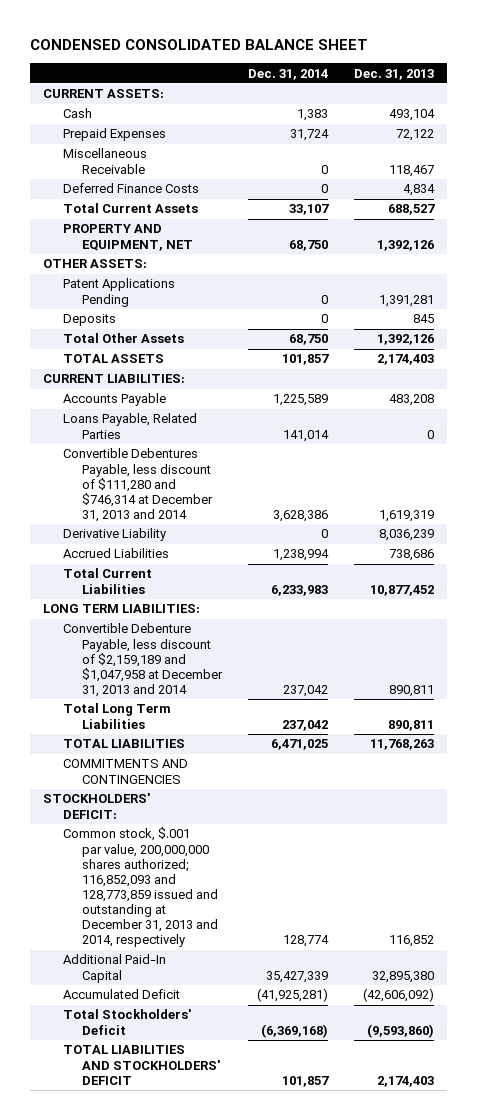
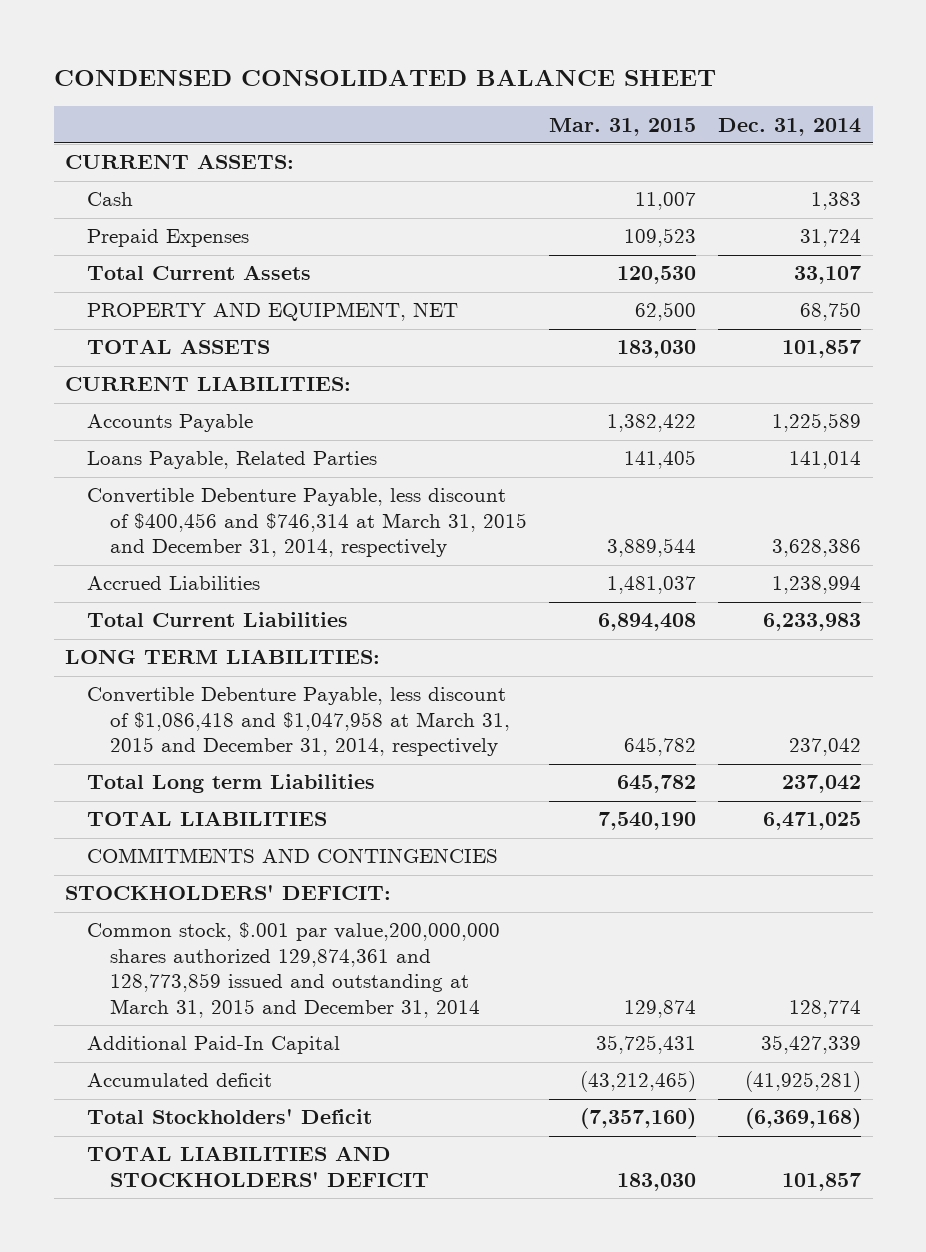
[354,68,435,80] Dec. 31, 2013 -> none
none -> [548,117,696,136] Mar. 31, 2015
[62,148,147,174] Miscellaneous Receivable -> none
[62,183,199,194] Deferred Finance Costs -> none
[43,259,148,269] OTHER ASSETS: -> none
[62,278,175,307] Patent Applications Pending -> none
[62,314,116,327] Deposits -> none
[62,333,184,344] Total Other Assets -> none
[62,528,166,542] Derivative Liability -> none
[62,448,214,523] Convertible Debentures Payable, less discount of $111,280 and $746,314 at December 31, 2013 and 2014 -> [87,488,527,558] Convertible Debenture Payable, less discount of $400,456 and $746,314 at March 31, 2015 and December 31, 2014, respectively
[62,623,224,698] Convertible Debenture Payable, less discount of $2,159,189 and $1,047,958 at December 31, 2013 and 2014 -> [87,687,510,757] Convertible Debenture Payable, less discount of $1,086,418 and $1,047,958 at March 31, 2015 and December 31, 2014, respectively
[62,703,171,729] Total Long Term Liabilities -> [87,774,376,794] Total Long term Liabilities
[62,827,219,948] Common stock, $.001 par value, 200,000,000 shares authorized; 116,852,093 and 128,773,859 issued and outstanding at December 31, 2013 and 2014, respectively -> [87,922,501,1018] Common stock, $.001 par value,200,000,000 shares authorized 129,874,361 and 128,773,859 issued and outstanding at March 31, 2015 and December 31, 2014
[62,989,180,1000] Accumulated Deficit -> [87,1073,273,1088] Accumulated deficit

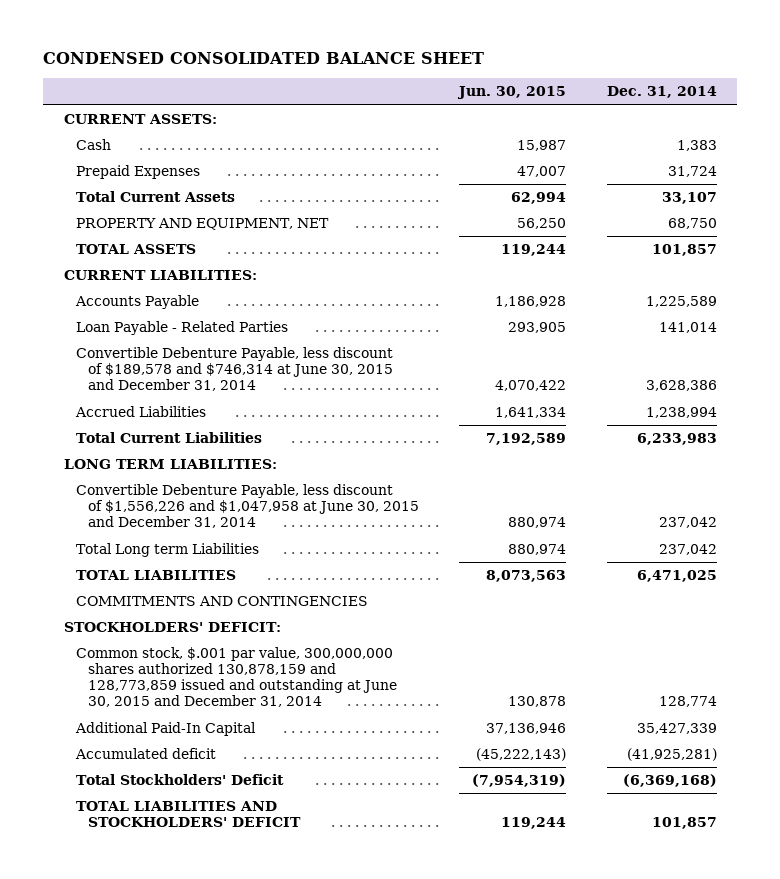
[548,117,696,136] Mar. 31, 2015 -> none
none -> [457,86,567,100] Jun. 30, 2015
[87,451,378,470] Loans Payable, Related Parties -> [75,321,288,336] Loan Payable - Related Parties
[87,488,527,558] Convertible Debenture Payable, less discount of $400,456 and $746,314 at March 31, 2015 and December 31, 2014, respectively -> [75,347,393,392] Convertible Debenture Payable, less discount of $189,578 and $746,314 at June 30, 2015 and December 31, 2014
[87,687,510,757] Convertible Debenture Payable, less discount of $1,086,418 and $1,047,958 at March 31, 2015 and December 31, 2014, respectively -> [75,484,419,529] Convertible Debenture Payable, less discount of $1,556,226 and $1,047,958 at June 30, 2015 and December 31, 2014
[87,922,501,1018] Common stock, $.001 par value,200,000,000 shares authorized 129,874,361 and 128,773,859 issued and outstanding at March 31, 2015 and December 31, 2014 -> [75,647,397,708] Common stock, $.001 par value, 300,000,000 shares authorized 130,878,159 and 128,773,859 issued and outstanding at June 30, 2015 and December 31, 2014

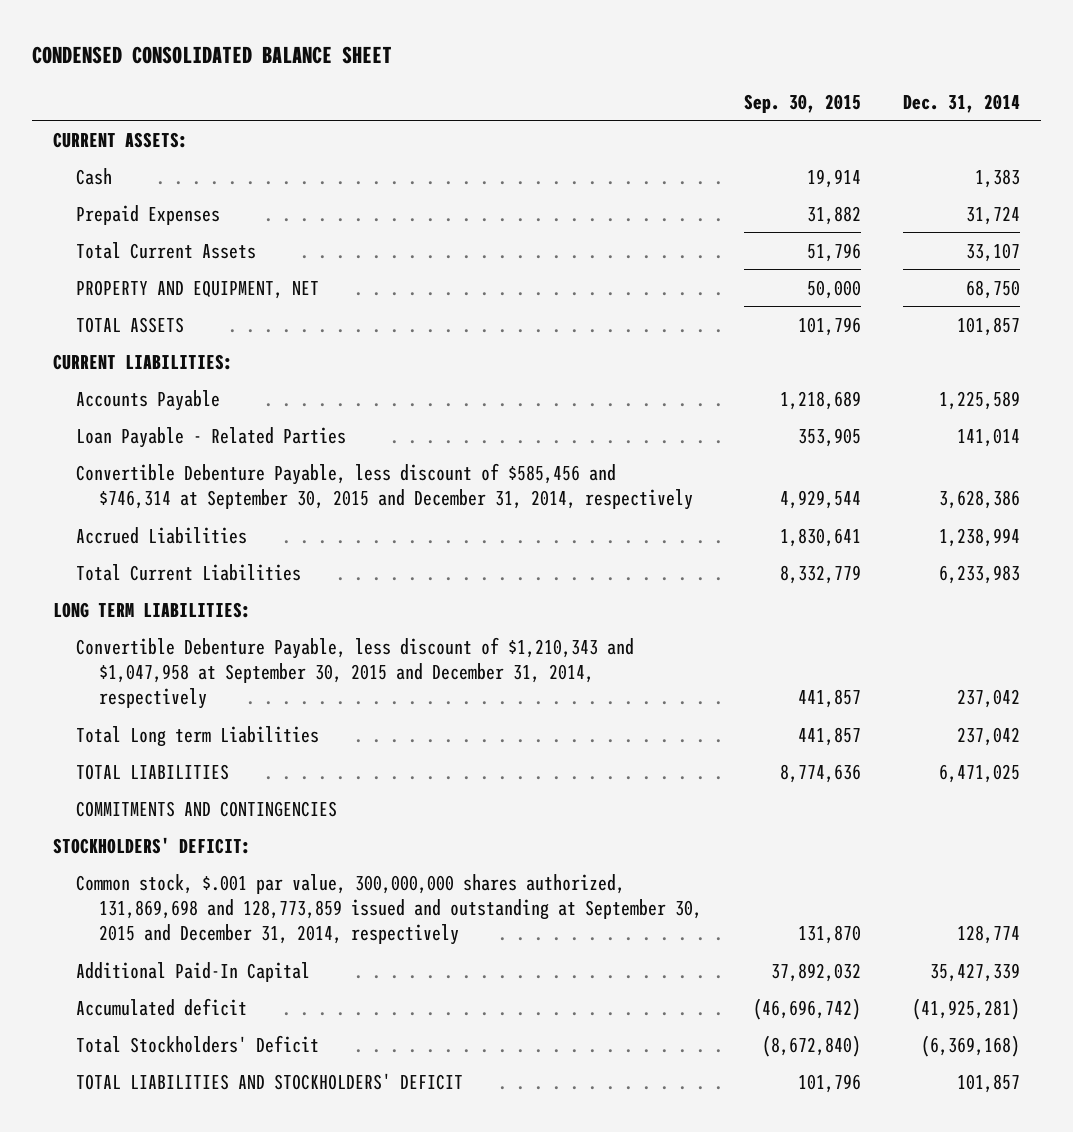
[457,86,567,100] Jun. 30, 2015 -> none
none -> [743,93,861,113] Sep. 30, 2015
[75,347,393,392] Convertible Debenture Payable, less discount of $189,578 and $746,314 at June 30, 2015 and December 31, 2014 -> [76,462,693,511] Convertible Debenture Payable, less discount of $585,456 and $746,314 at September 30, 2015 and December 31, 2014, respectively
[75,484,419,529] Convertible Debenture Payable, less discount of $1,556,226 and $1,047,958 at June 30, 2015 and December 31, 2014 -> [76,636,635,710] Convertible Debenture Payable, less discount of $1,210,343 and $1,047,958 at September 30, 2015 and December 31, 2014, respectively
[75,647,397,708] Common stock, $.001 par value, 300,000,000 shares authorized 130,878,159 and 128,773,859 issued and outstanding at June 30, 2015 and December 31, 2014 -> [76,873,702,946] Common stock, $.001 par value, 300,000,000 shares authorized, 131,869,698 and 128,773,859 issued and outstanding at September 30, 2015 and December 31, 2014, respectively

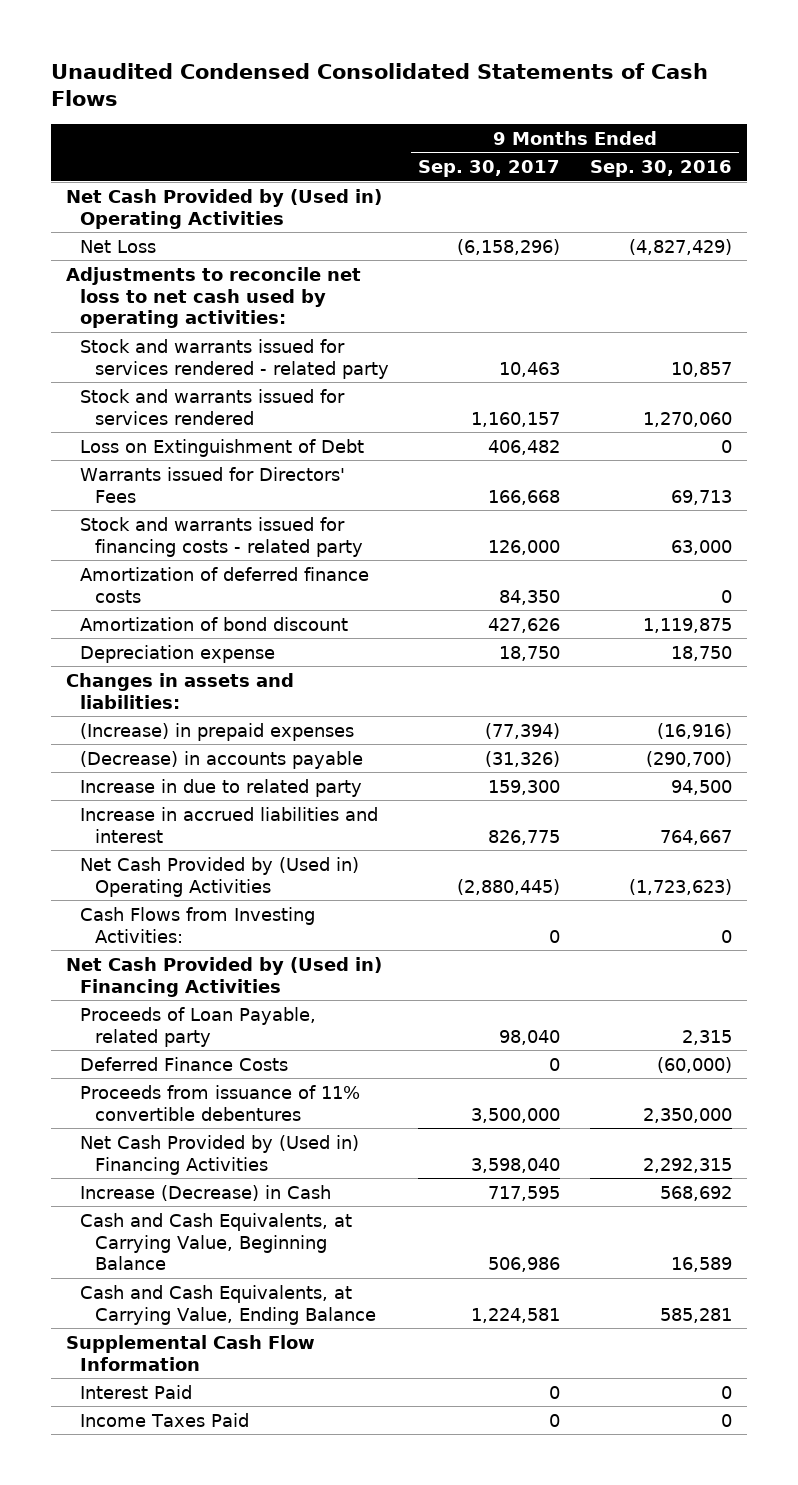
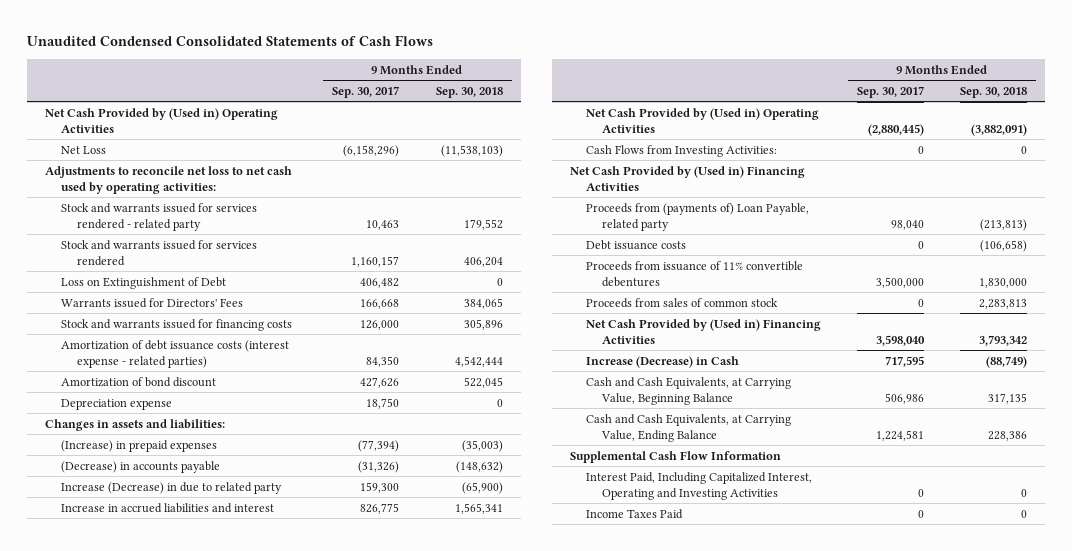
[590,159,733,177] Sep. 30, 2016 -> none
none -> [435,86,503,98] Sep. 30, 2018
[80,516,363,557] Stock and warrants issued for financing costs - related party -> [61,318,293,331] Stock and warrants issued for financing costs
[80,566,370,603] Amortization of deferred finance costs -> [61,339,290,368] Amortization of debt issuance costs (interest expense - related parties)
[80,778,363,797] Increase in due to related party -> [61,481,283,494] Increase (Decrease) in due to related party
[80,1056,289,1071] Deferred Finance Costs -> none
[80,1006,317,1047] Proceeds of Loan Payable, related party -> [585,202,809,231] Proceeds from (payments of) Loan Payable, related party
none -> [585,239,686,250] Debt issuance costs
none -> [585,297,778,308] Proceeds from sales of common stock
[80,1384,193,1399] Interest Paid -> [585,471,812,500] Interest Paid, Including Capitalized Interest, Operating and Investing Activities

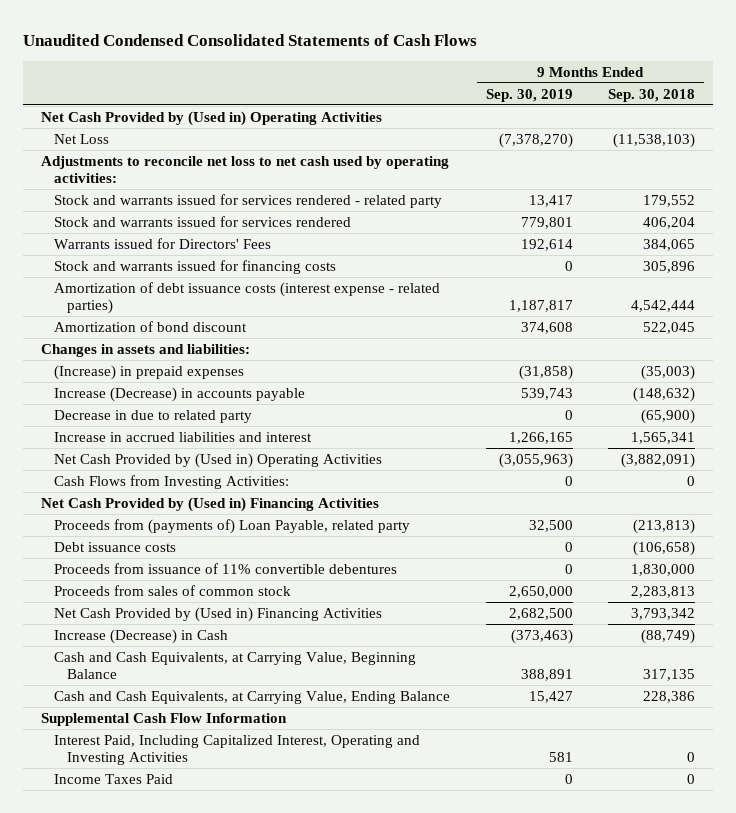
[332,85,400,98] Sep. 30, 2017 -> none
none -> [485,88,573,102] Sep. 30, 2019
[61,276,227,289] Loss on Extinguishment of Debt -> none
[61,398,173,410] Depreciation expense -> none
[61,460,221,473] (Decrease) in accounts payable -> [54,386,306,402] Increase (Decrease) in accounts payable
[61,481,283,494] Increase (Decrease) in due to related party -> [54,409,253,423] Decrease in due to related party

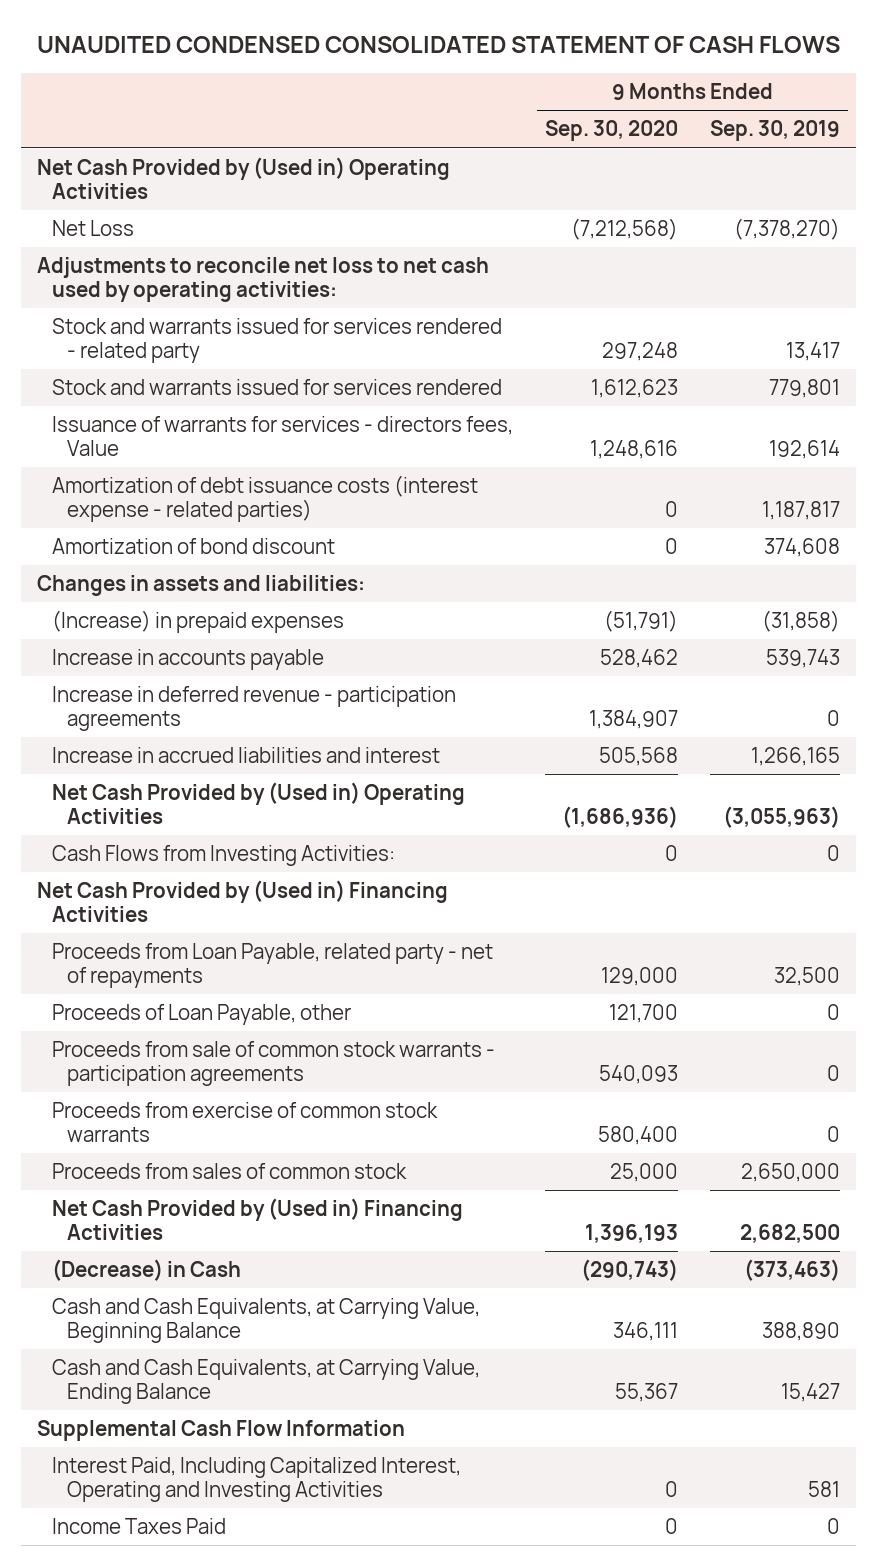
[23,34,478,47] Unaudited Condensed Consolidated Statements of Cash Flows -> [36,36,840,54] UNAUDITED CONDENSED CONSOLIDATED STATEMENT OF CASH FLOWS
[608,88,696,102] Sep. 30, 2018 -> none
none -> [545,120,679,142] Sep. 30, 2020
[54,259,337,274] Stock and warrants issued for financing costs -> none
[54,237,272,249] Warrants issued for Directors' Fees -> [52,415,514,456] Issuance of warrants for services - directors fees, Value
[54,409,253,423] Decrease in due to related party -> none
[54,386,306,402] Increase (Decrease) in accounts payable -> [52,648,325,670] Increase in accounts payable
none -> [52,685,457,731] Increase in deferred revenue - participation agreements
[54,541,177,552] Debt issuance costs -> none
[54,562,398,574] Proceeds from issuance of 11% convertible debentures -> none
[54,518,411,534] Proceeds from (payments of) Loan Payable, related party -> [52,942,494,988] Proceeds from Loan Payable, related party - net of repayments
none -> [52,1003,352,1025] Proceeds of Loan Payable, other
none -> [52,1040,496,1086] Proceeds from sale of common stock warrants - participation agreements
none -> [52,1101,439,1142] Proceeds from exercise of common stock warrants
[54,628,229,644] Increase (Decrease) in Cash -> [52,1258,242,1281] (Decrease) in Cash
[520,668,573,681] 388,891 -> [762,1321,841,1341] 388,890

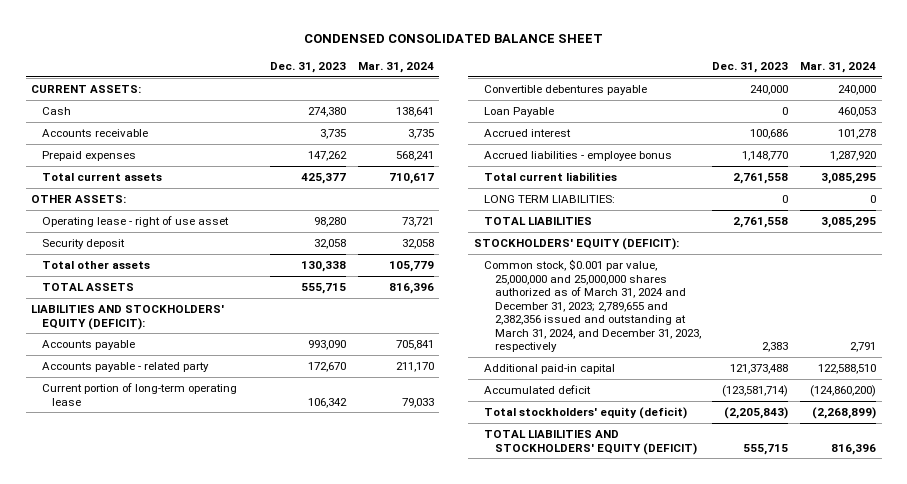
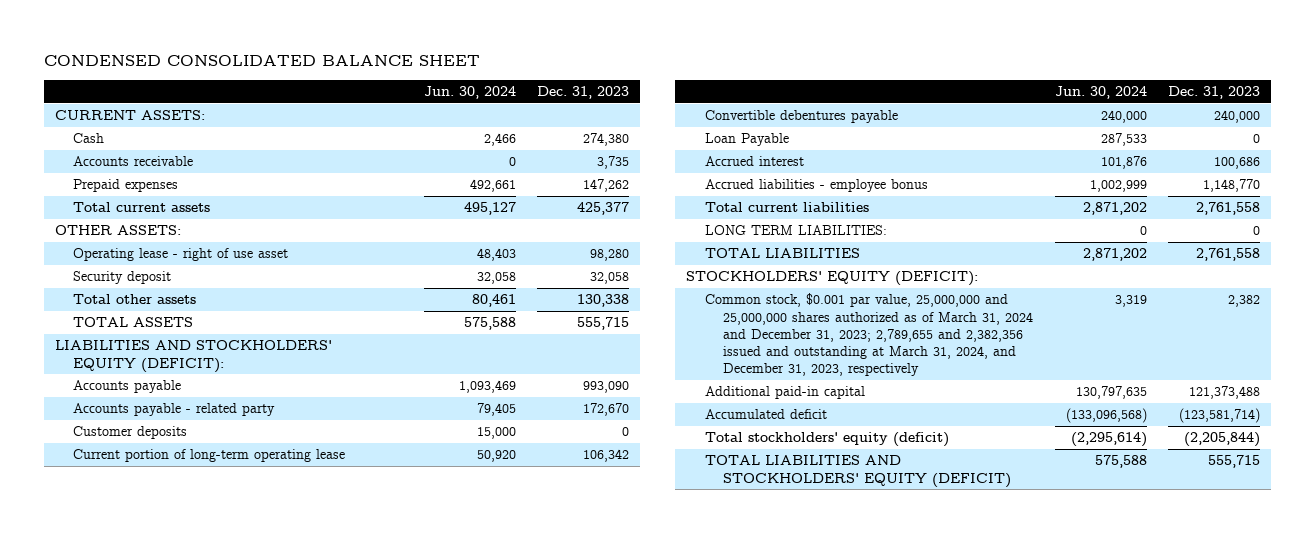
[357,61,434,73] Mar. 31, 2024 -> none
none -> [423,86,516,100] Jun. 30, 2024
none -> [73,426,188,440] Customer deposits
[762,342,789,353] 2,383 -> [1228,295,1261,308] 2,382
[724,407,789,420] (2,205,843) -> [1184,432,1261,448] (2,205,844)

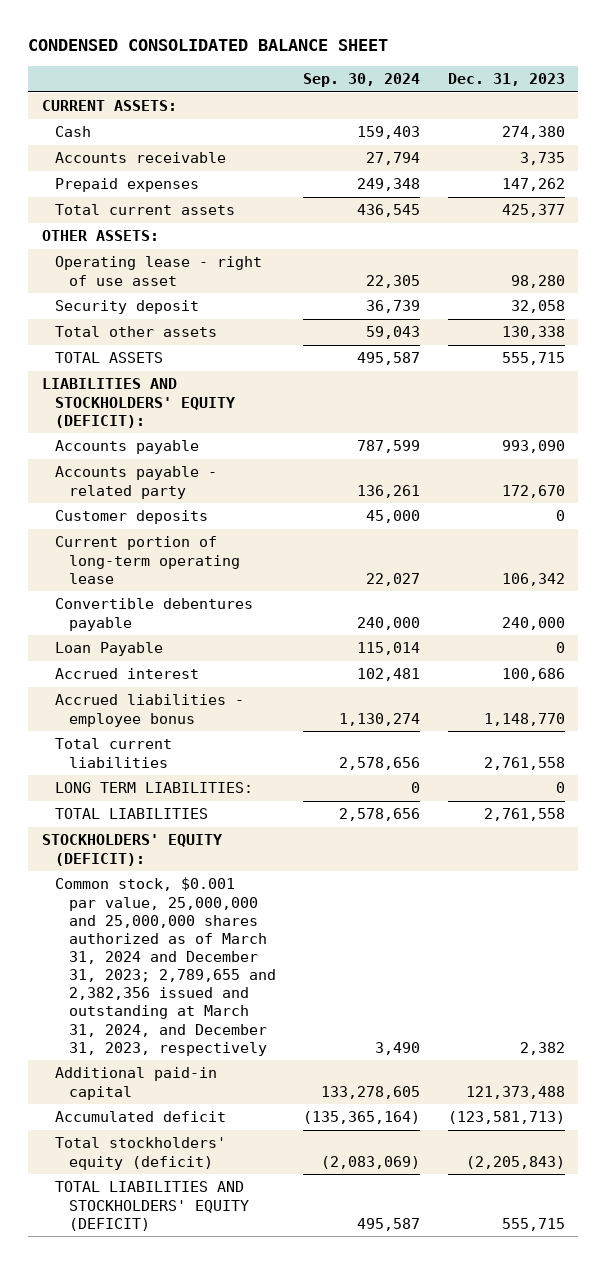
[423,86,516,100] Jun. 30, 2024 -> none
none -> [303,73,421,88] Sep. 30, 2024
[1179,408,1261,424] (123,581,714) -> [447,1111,565,1125] (123,581,713)
[1184,432,1261,448] (2,205,844) -> [465,1155,565,1169] (2,205,843)

